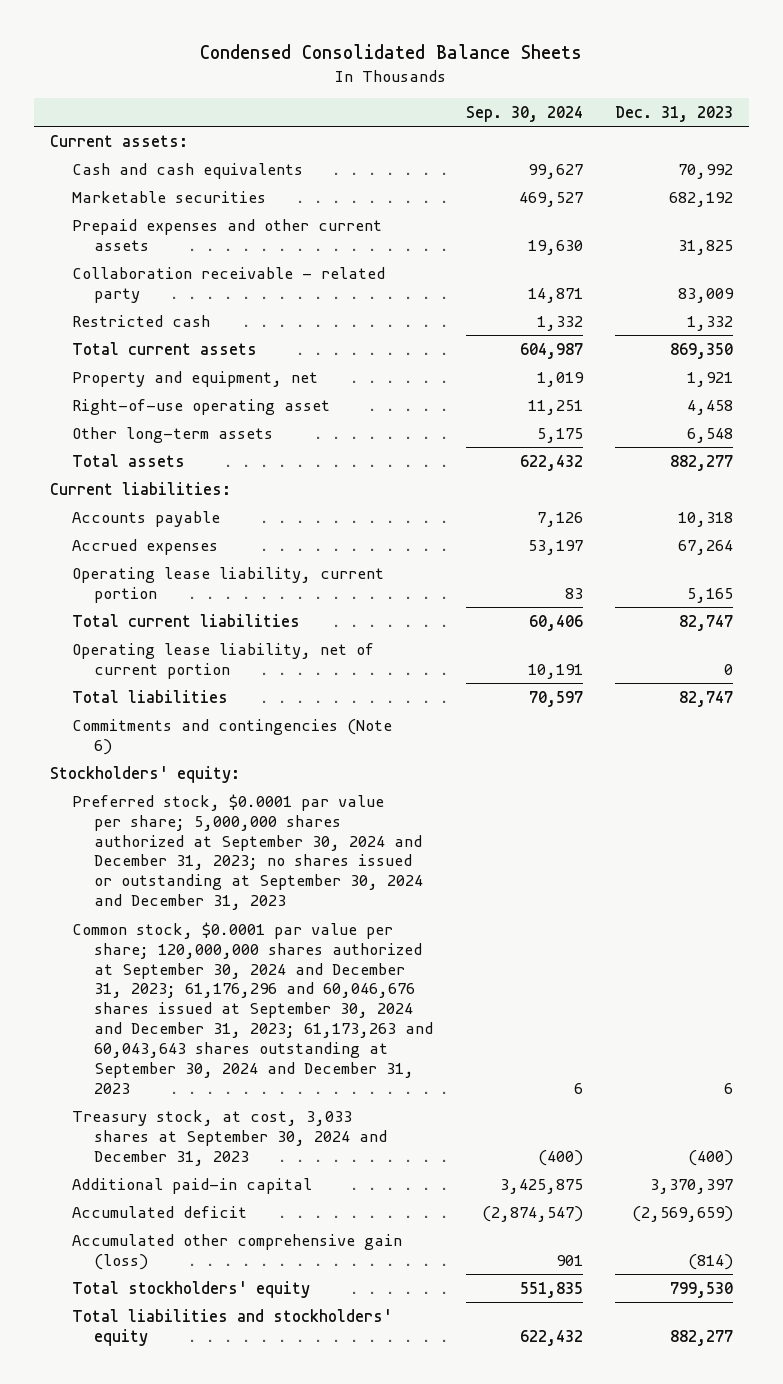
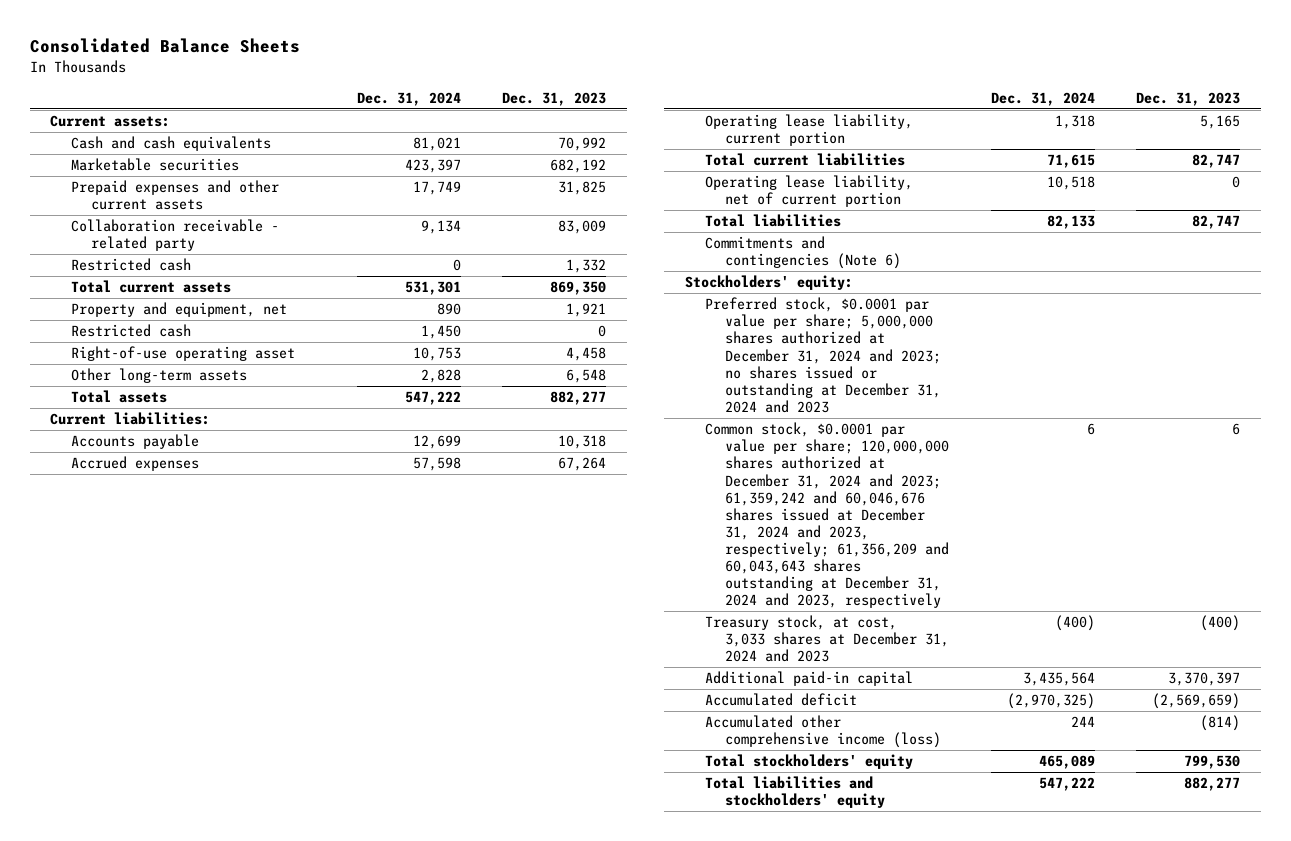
[200,44,583,60] Condensed Consolidated Balance Sheets -> [29,38,300,54] Consolidated Balance Sheets
[465,106,583,123] Sep. 30, 2024 -> none
none -> [356,92,461,107] Dec. 31, 2024
none -> [70,324,191,338] Restricted cash
[72,793,424,911] Preferred stock, $0.0001 par value per share; 5,000,000 shares authorized at September 30, 2024 and December 31, 2023; no shares issued or outstanding at September 30, 2024 and December 31, 2023 -> [704,297,941,413] Preferred stock, $0.0001 par value per share; 5,000,000 shares authorized at December 31, 2024 and 2023; no shares issued or outstanding at December 31, 2024 and 2023
[72,921,434,1094] Common stock, $0.0001 par value per share; 120,000,000 shares authorized at September 30, 2024 and December 31, 2023; 61,176,296 and 60,046,676 shares issued at September 30, 2024 and December 31, 2023; 61,173,263 and 60,043,643 shares outstanding at September 30, 2024 and December 31, 2023 -> [704,422,949,609] Common stock, $0.0001 par value per share; 120,000,000 shares authorized at December 31, 2024 and 2023; 61,359,242 and 60,046,676 shares issued at December 31, 2024 and 2023, respectively; 61,356,209 and 60,043,643 shares outstanding at December 31, 2024 and 2023, respectively
[72,1109,388,1166] Treasury stock, at cost, 3,033 shares at September 30, 2024 and December 31, 2023 -> [704,615,949,663] Treasury stock, at cost, 3,033 shares at December 31, 2024 and 2023
[72,1233,403,1270] Accumulated other comprehensive gain (loss) -> [704,715,941,749] Accumulated other comprehensive income (loss)

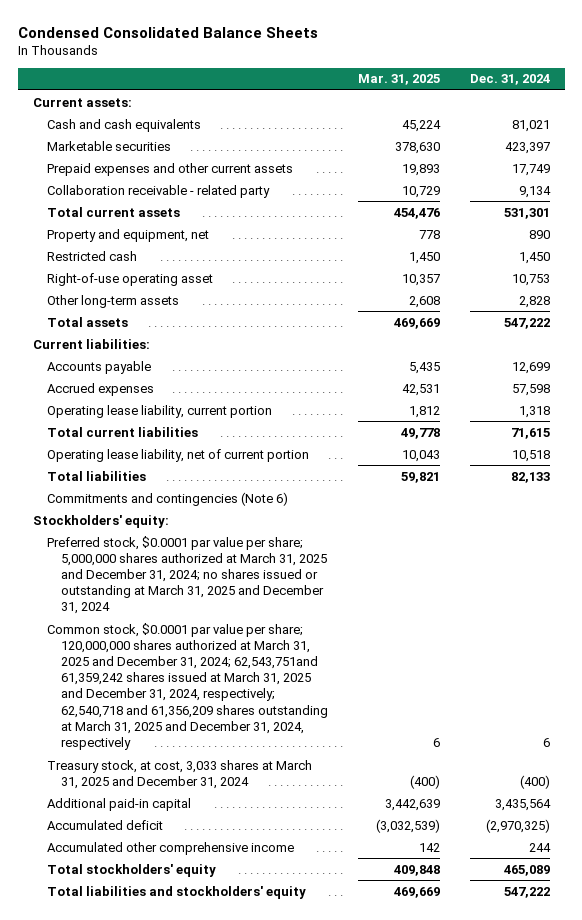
[29,38,300,54] Consolidated Balance Sheets -> [17,26,318,38] Condensed Consolidated Balance Sheets
[502,92,607,107] Dec. 31, 2023 -> none
none -> [357,74,440,86] Mar. 31, 2025
[70,258,191,272] Restricted cash -> none
[704,297,941,413] Preferred stock, $0.0001 par value per share; 5,000,000 shares authorized at December 31, 2024 and 2023; no shares issued or outstanding at December 31, 2024 and 2023 -> [46,535,327,615] Preferred stock, $0.0001 par value per share; 5,000,000 shares authorized at March 31, 2025 and December 31, 2024; no shares issued or outstanding at March 31, 2025 and December 31, 2024
[704,422,949,609] Common stock, $0.0001 par value per share; 120,000,000 shares authorized at December 31, 2024 and 2023; 61,359,242 and 60,046,676 shares issued at December 31, 2024 and 2023, respectively; 61,356,209 and 60,043,643 shares outstanding at December 31, 2024 and 2023, respectively -> [46,622,328,751] Common stock, $0.0001 par value per share; 120,000,000 shares authorized at March 31, 2025 and December 31, 2024; 62,543,751and 61,359,242 shares issued at March 31, 2025 and December 31, 2024, respectively; 62,540,718 and 61,356,209 shares outstanding at March 31, 2025 and December 31, 2024, respectively
[704,615,949,663] Treasury stock, at cost, 3,033 shares at December 31, 2024 and 2023 -> [46,759,312,789] Treasury stock, at cost, 3,033 shares at March 31, 2025 and December 31, 2024
[704,715,941,749] Accumulated other comprehensive income (loss) -> [46,841,294,855] Accumulated other comprehensive income

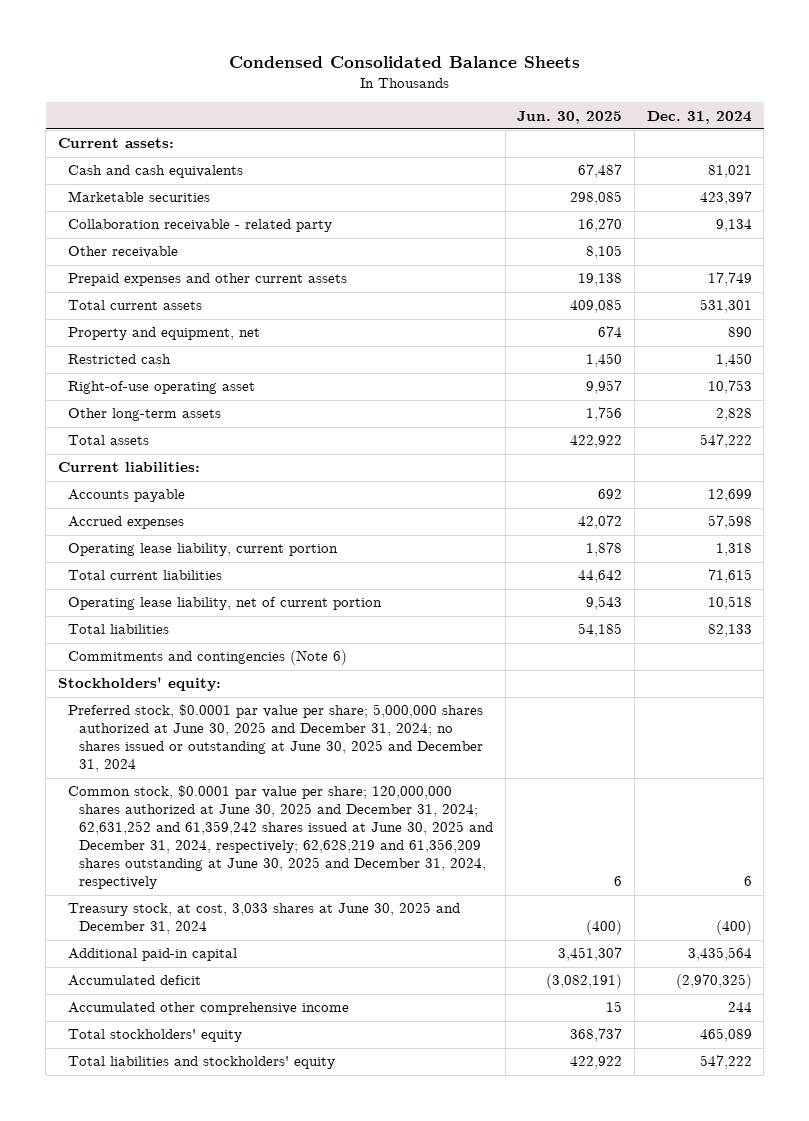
[357,74,440,86] Mar. 31, 2025 -> none
none -> [517,110,623,124] Jun. 30, 2025
none -> [68,246,179,259] Other receivable
[46,162,293,176] Prepaid expenses and other current assets -> [68,273,348,287] Prepaid expenses and other current assets
[46,535,327,615] Preferred stock, $0.0001 par value per share; 5,000,000 shares authorized at March 31, 2025 and December 31, 2024; no shares issued or outstanding at March 31, 2025 and December 31, 2024 -> [68,704,484,773] Preferred stock, $0.0001 par value per share; 5,000,000 shares authorized at June 30, 2025 and December 31, 2024; no shares issued or outstanding at June 30, 2025 and December 31, 2024
[46,622,328,751] Common stock, $0.0001 par value per share; 120,000,000 shares authorized at March 31, 2025 and December 31, 2024; 62,543,751and 61,359,242 shares issued at March 31, 2025 and December 31, 2024, respectively; 62,540,718 and 61,356,209 shares outstanding at March 31, 2025 and December 31, 2024, respectively -> [68,785,494,890] Common stock, $0.0001 par value per share; 120,000,000 shares authorized at June 30, 2025 and December 31, 2024; 62,631,252 and 61,359,242 shares issued at June 30, 2025 and December 31, 2024, respectively; 62,628,219 and 61,356,209 shares outstanding at June 30, 2025 and December 31, 2024, respectively
[46,759,312,789] Treasury stock, at cost, 3,033 shares at March 31, 2025 and December 31, 2024 -> [68,902,461,935] Treasury stock, at cost, 3,033 shares at June 30, 2025 and December 31, 2024

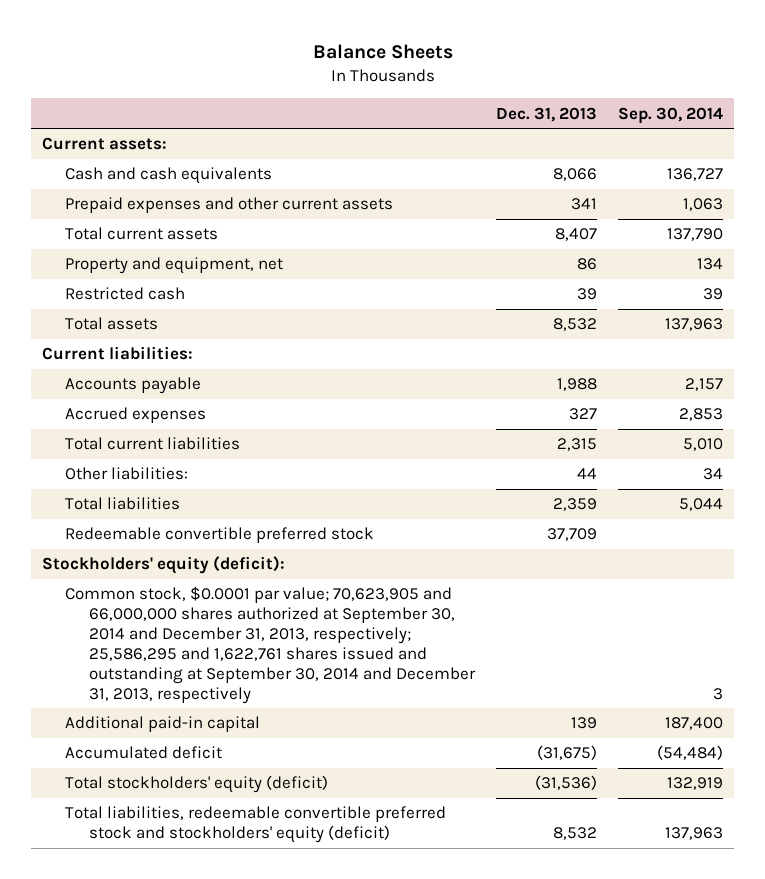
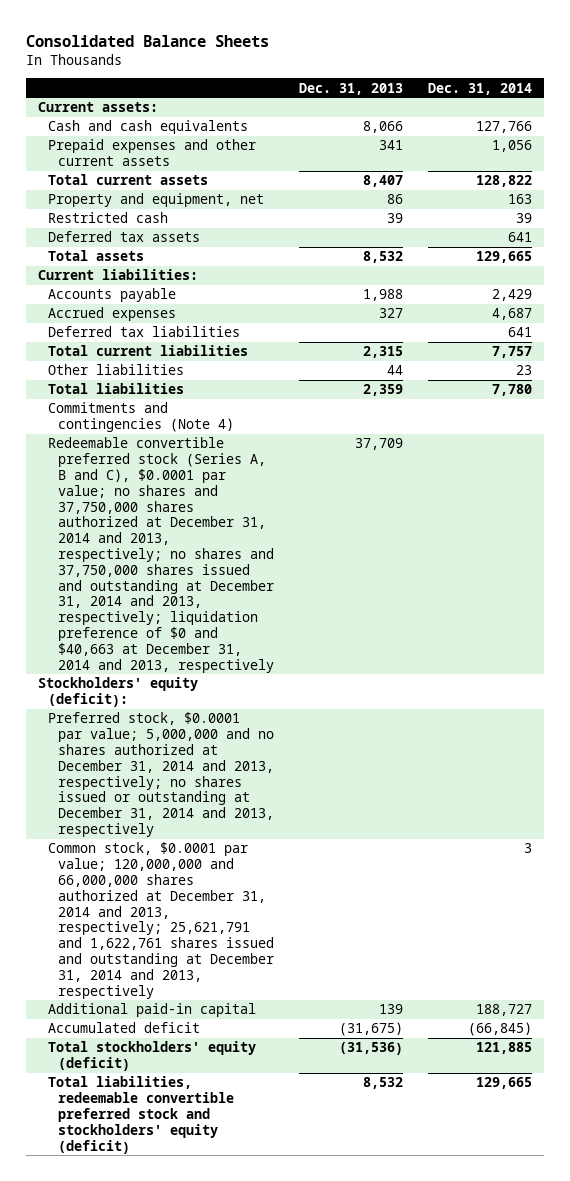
[312,43,453,59] Balance Sheets -> [26,34,270,47] Consolidated Balance Sheets
[618,106,724,124] Sep. 30, 2014 -> none
none -> [427,82,532,95] Dec. 31, 2014
none -> [48,231,201,243] Deferred tax assets
none -> [48,326,241,338] Deferred tax liabilities
[65,467,189,481] Other liabilities: -> [48,364,185,376] Other liabilities
none -> [48,402,234,433] Commitments and contingencies (Note 4)
[65,527,375,544] Redeemable convertible preferred stock -> [48,437,274,673] Redeemable convertible preferred stock (Series A, B and C), $0.0001 par value; no shares and 37,750,000 shares authorized at December 31, 2014 and 2013, respectively; no shares and 37,750,000 shares issued and outstanding at December 31, 2014 and 2013, respectively; liquidation preference of $0 and $40,663 at December 31, 2014 and 2013, respectively
none -> [48,712,274,838] Preferred stock, $0.0001 par value; 5,000,000 and no shares authorized at December 31, 2014 and 2013, respectively; no shares issued or outstanding at December 31, 2014 and 2013, respectively
[65,586,476,704] Common stock, $0.0001 par value; 70,623,905 and 66,000,000 shares authorized at September 30, 2014 and December 31, 2013, respectively; 25,586,295 and 1,622,761 shares issued and outstanding at September 30, 2014 and December 31, 2013, respectively -> [48,842,274,999] Common stock, $0.0001 par value; 120,000,000 and 66,000,000 shares authorized at December 31, 2014 and 2013, respectively; 25,621,791 and 1,622,761 shares issued and outstanding at December 31, 2014 and 2013, respectively

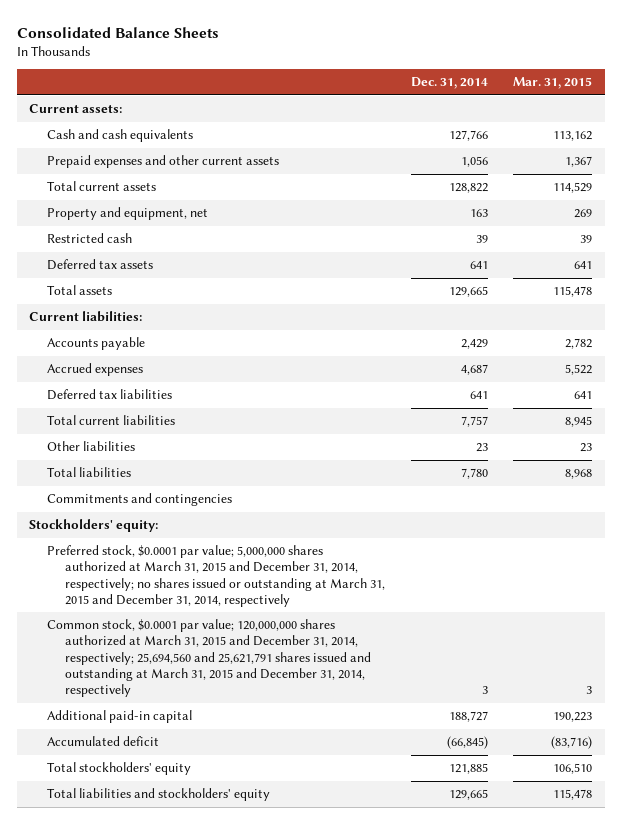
[298,82,403,95] Dec. 31, 2013 -> none
none -> [512,77,592,90] Mar. 31, 2015
[48,437,274,673] Redeemable convertible preferred stock (Series A, B and C), $0.0001 par value; no shares and 37,750,000 shares authorized at December 31, 2014 and 2013, respectively; no shares and 37,750,000 shares issued and outstanding at December 31, 2014 and 2013, respectively; liquidation preference of $0 and $40,663 at December 31, 2014 and 2013, respectively -> none
[48,402,234,433] Commitments and contingencies (Note 4) -> [47,493,233,507] Commitments and contingencies
[38,677,199,708] Stockholders' equity (deficit): -> [29,519,159,533] Stockholders' equity:
[48,712,274,838] Preferred stock, $0.0001 par value; 5,000,000 and no shares authorized at December 31, 2014 and 2013, respectively; no shares issued or outstanding at December 31, 2014 and 2013, respectively -> [47,545,386,607] Preferred stock, $0.0001 par value; 5,000,000 shares authorized at March 31, 2015 and December 31, 2014, respectively; no shares issued or outstanding at March 31, 2015 and December 31, 2014, respectively
[48,842,274,999] Common stock, $0.0001 par value; 120,000,000 and 66,000,000 shares authorized at December 31, 2014 and 2013, respectively; 25,621,791 and 1,622,761 shares issued and outstanding at December 31, 2014 and 2013, respectively -> [47,619,372,698] Common stock, $0.0001 par value; 120,000,000 shares authorized at March 31, 2015 and December 31, 2014, respectively; 25,694,560 and 25,621,791 shares issued and outstanding at March 31, 2015 and December 31, 2014, respectively
[48,1041,257,1072] Total stockholders' equity (deficit) -> [47,762,192,776] Total stockholders' equity
[48,1076,234,1154] Total liabilities, redeemable convertible preferred stock and stockholders' equity (deficit) -> [47,788,271,802] Total liabilities and stockholders' equity

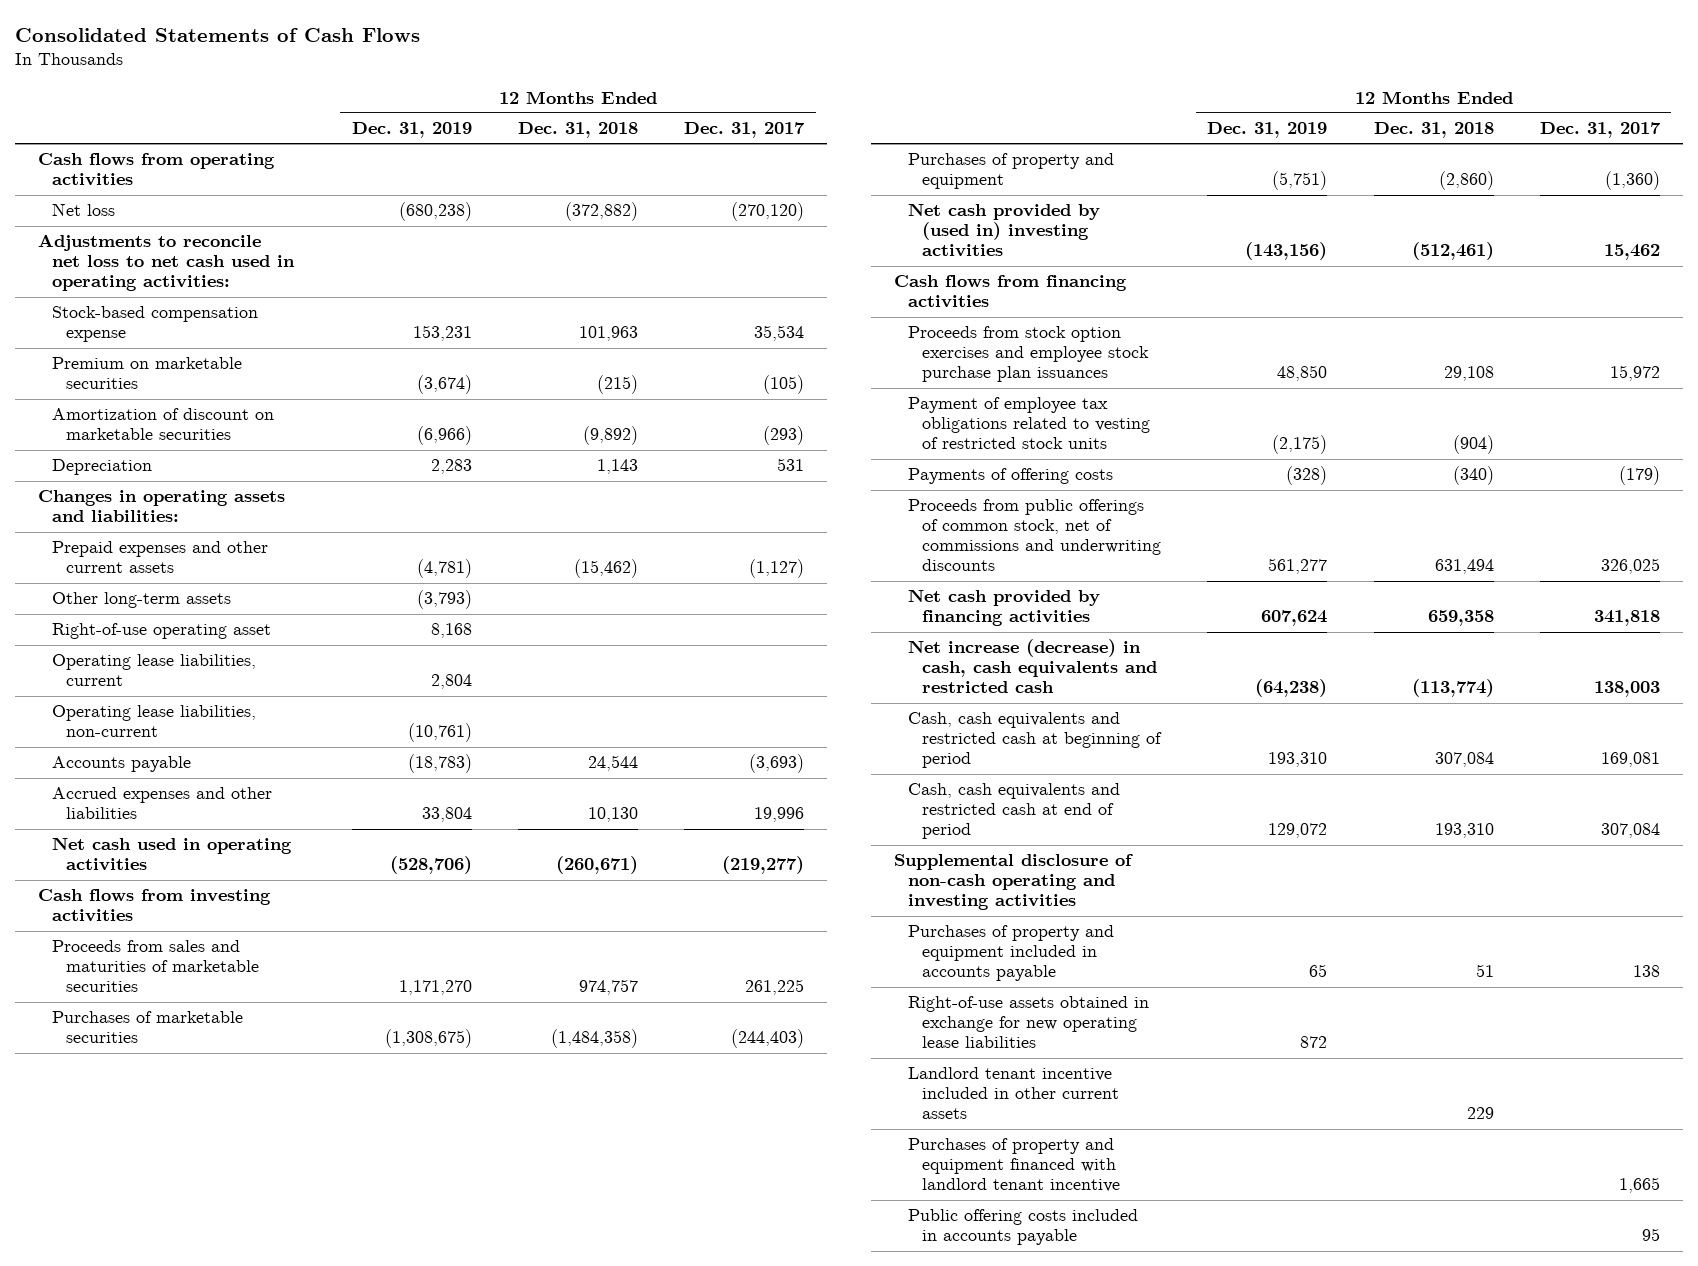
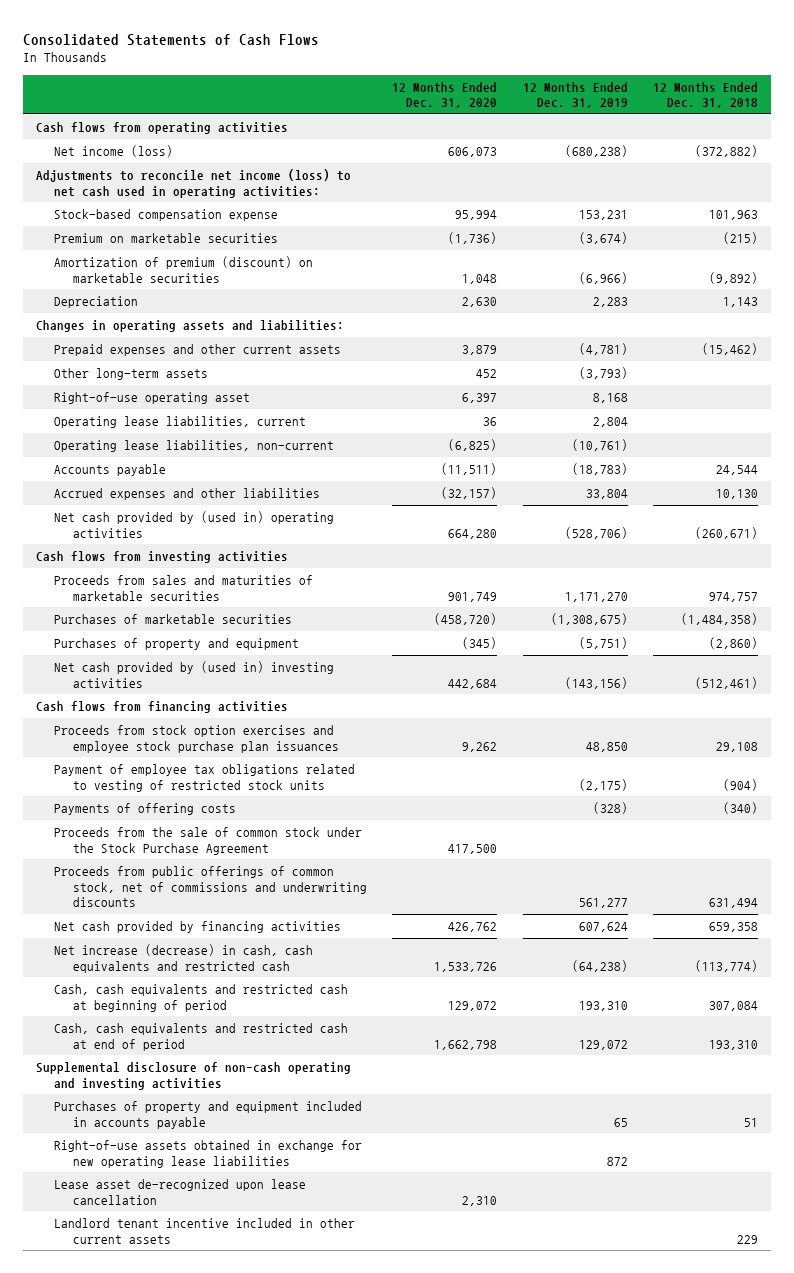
[684,122,806,139] Dec. 31, 2017 -> none
none -> [392,81,498,109] 12 Months Ended Dec. 31, 2020
[52,203,116,217] Net loss -> [54,145,174,158] Net income (loss)
[38,234,296,292] Adjustments to reconcile net loss to net cash used in operating activities: -> [36,169,352,198] Adjustments to reconcile net income (loss) to net cash used in operating activities:
[52,408,275,441] Amortization of discount on marketable securities -> [54,256,314,283] Amortization of premium (discount) on marketable securities
[52,837,293,872] Net cash used in operating activities -> [54,511,335,538] Net cash provided by (used in) operating activities
none -> [54,827,363,855] Proceeds from the sale of common stock under the Stock Purchase Agreement
none -> [54,1179,307,1205] Lease asset de-recognized upon lease cancellation
[907,1138,1120,1193] Purchases of property and equipment financed with landlord tenant incentive -> none
[907,1209,1138,1246] Public offering costs included in accounts payable -> none

